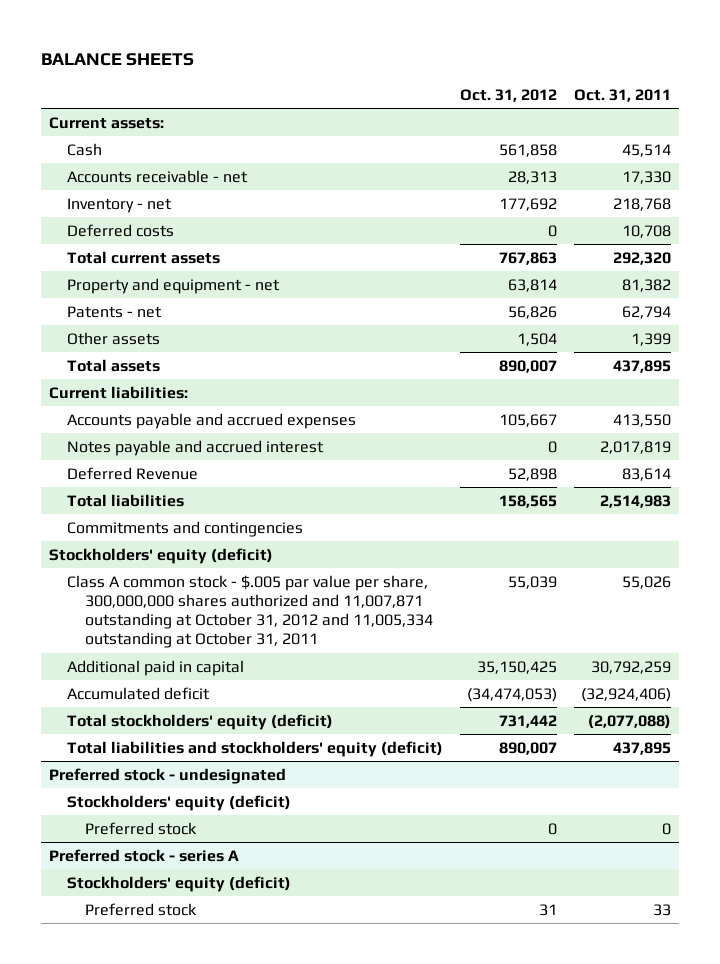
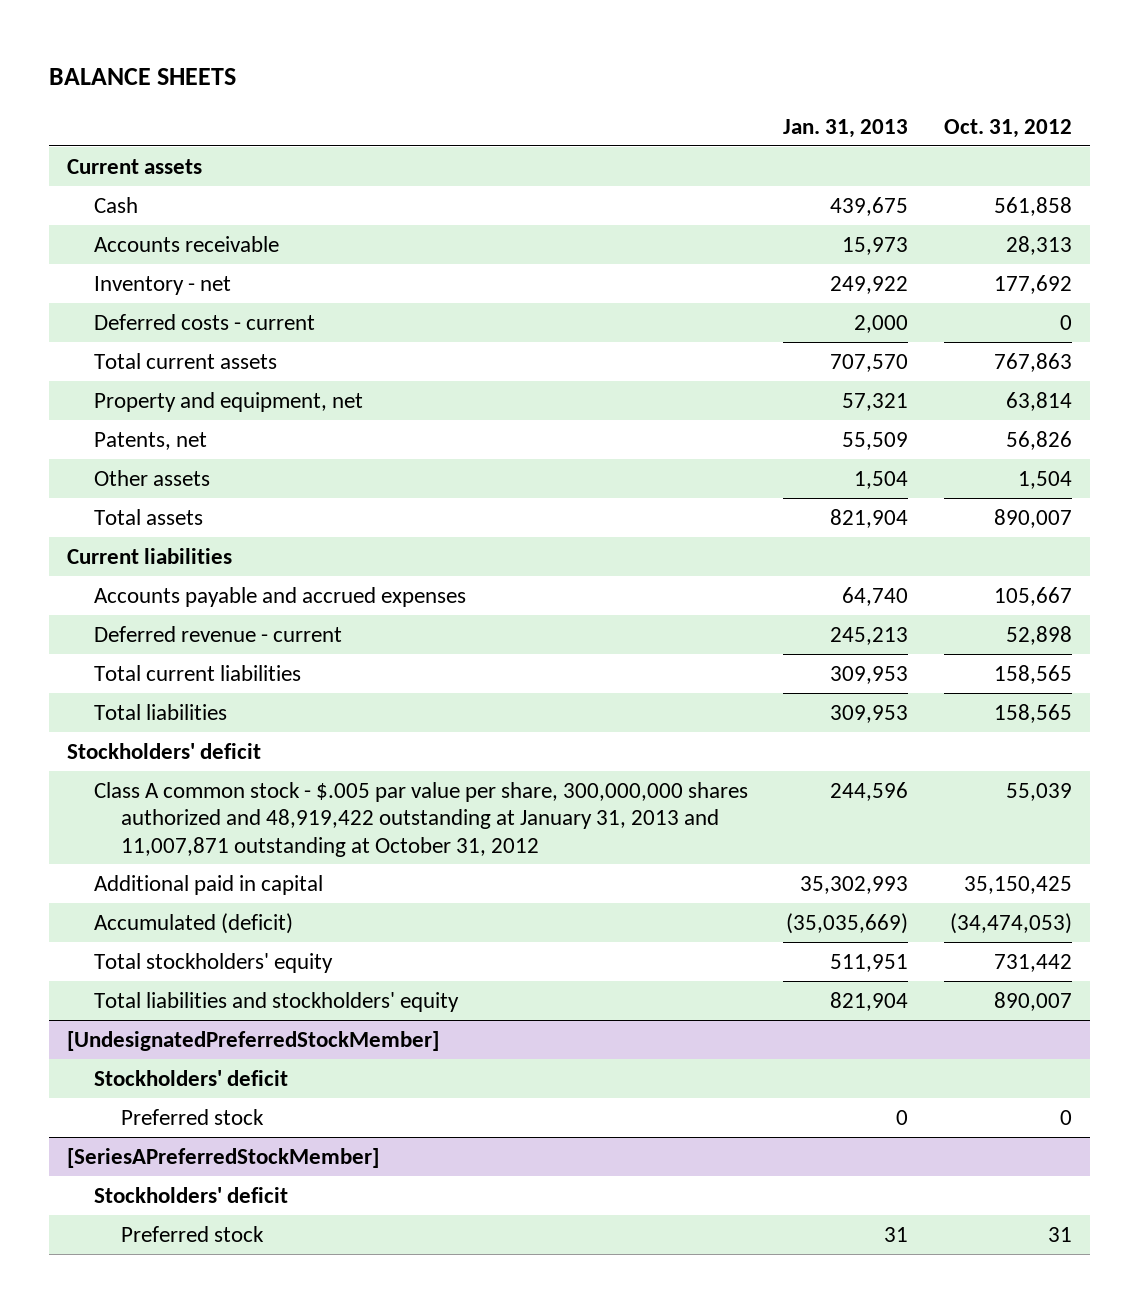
[573,88,671,102] Oct. 31, 2011 -> none
none -> [783,118,909,138] Jan. 31, 2013
[48,116,164,129] Current assets: -> [66,158,202,174] Current assets
[66,169,248,183] Accounts receivable - net -> [93,235,279,252] Accounts receivable
[66,223,174,237] Deferred costs -> [93,313,315,330] Deferred costs - current
[66,277,280,294] Property and equipment - net -> [93,391,363,412] Property and equipment, net
[66,305,162,318] Patents - net -> [93,431,207,450] Patents, net
[48,385,188,399] Current liabilities: -> [66,547,232,564] Current liabilities
[66,439,324,456] Notes payable and accrued interest -> none
[66,466,198,480] Deferred Revenue -> [93,625,342,642] Deferred revenue - current
none -> [93,664,301,681] Total current liabilities
[66,520,303,537] Commitments and contingencies -> none
[48,547,273,564] Stockholders' equity (deficit) -> [66,742,261,759] Stockholders' deficit
[66,574,433,649] Class A common stock - $.005 par value per share, 300,000,000 shares authorized and 11,007,871 outstanding at October 31, 2012 and 11,005,334 outstanding at October 31, 2011 -> [93,781,748,857] Class A common stock - $.005 par value per share, 300,000,000 shares authorized and 48,919,422 outstanding at January 31, 2013 and 11,007,871 outstanding at October 31, 2012
[48,767,286,784] Preferred stock - undesignated -> none
[66,686,210,700] Accumulated deficit -> [93,912,293,934] Accumulated (deficit)
[66,713,333,730] Total stockholders' equity (deficit) -> [93,952,333,973] Total stockholders' equity
[66,740,443,757] Total liabilities and stockholders' equity (deficit) -> [93,991,459,1012] Total liabilities and stockholders' equity
none -> [66,1030,439,1051] [UndesignatedPreferredStockMember]
[66,794,291,811] Stockholders' equity (deficit) -> [93,1069,288,1086] Stockholders' deficit
[48,848,239,862] Preferred stock - series A -> none
none -> [66,1147,379,1168] [SeriesAPreferredStockMember]
[66,875,291,892] Stockholders' equity (deficit) -> [93,1186,288,1203] Stockholders' deficit

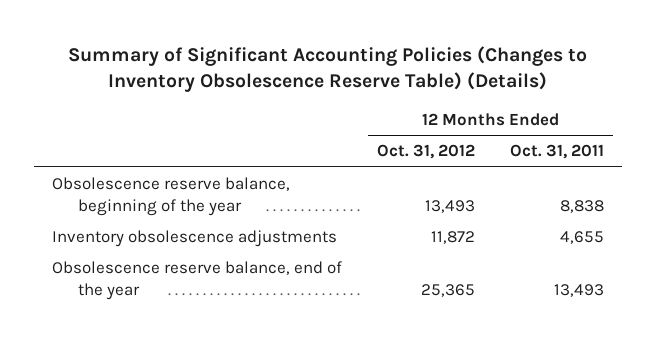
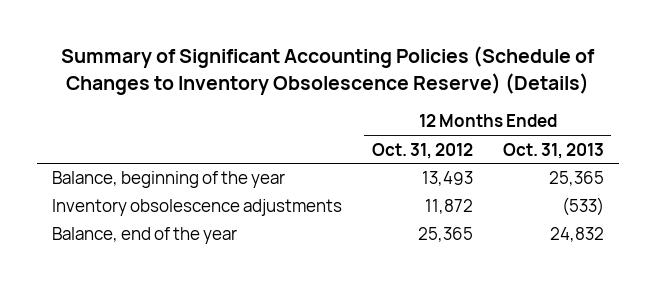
[68,45,588,93] Summary of Significant Accounting Policies (Changes to Inventory Obsolescence Reserve Table) (Details) -> [60,46,595,95] Summary of Significant Accounting Policies (Schedule of Changes to Inventory Obsolescence Reserve) (Details)
[510,144,605,160] Oct. 31, 2011 -> none
none -> [502,142,604,159] Oct. 31, 2013
[52,176,291,216] Obsolescence reserve balance, beginning of the year -> [51,171,285,189] Balance, beginning of the year
[52,260,343,300] Obsolescence reserve balance, end of the year -> [51,227,237,245] Balance, end of the year

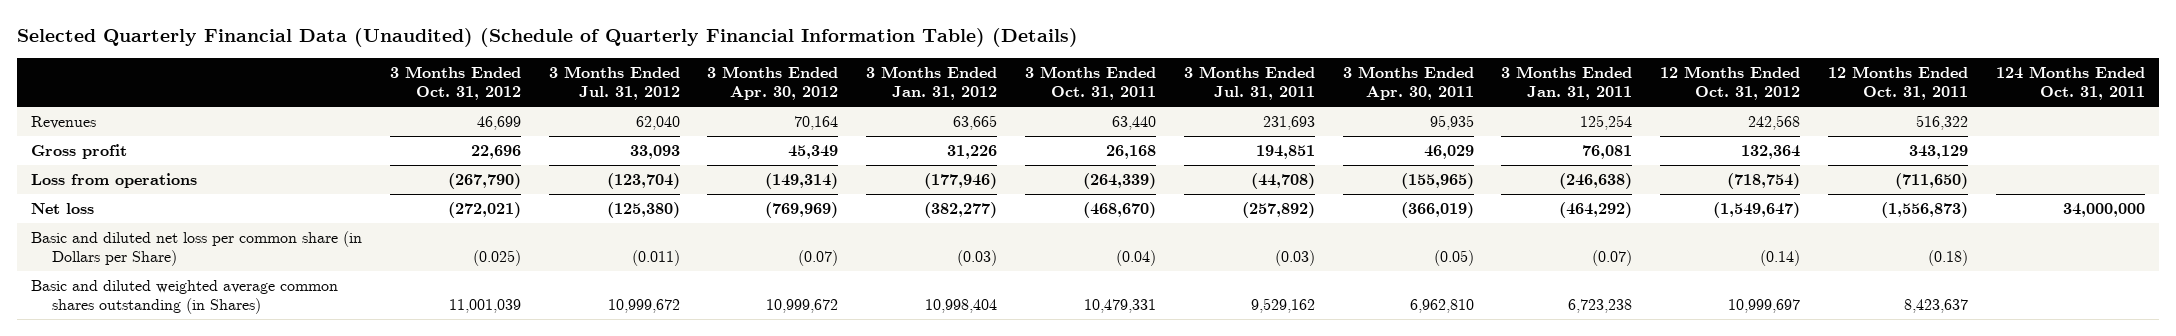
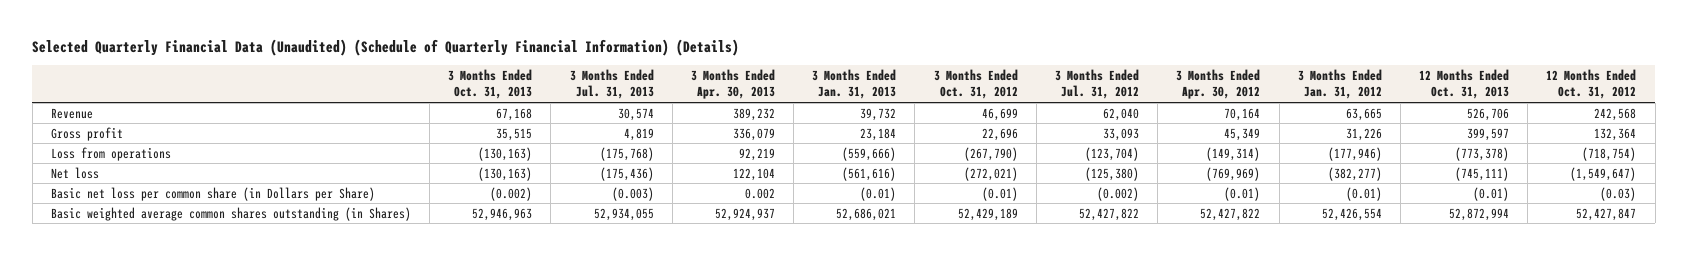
[17,27,1079,47] Selected Quarterly Financial Data (Unaudited) (Schedule of Quarterly Financial Information Table) (Details) -> [32,39,740,57] Selected Quarterly Financial Data (Unaudited) (Schedule of Quarterly Financial Information) (Details)
[1025,65,1157,101] 3 Months Ended Oct. 31, 2011 -> none
[1183,65,1315,101] 3 Months Ended Jul. 31, 2011 -> none
[1342,65,1474,101] 3 Months Ended Apr. 30, 2011 -> none
[1501,65,1633,101] 3 Months Ended Jan. 31, 2011 -> none
[1828,65,1969,101] 12 Months Ended Oct. 31, 2011 -> none
[1995,65,2145,101] 124 Months Ended Oct. 31, 2011 -> none
none -> [448,69,533,100] 3 Months Ended Oct. 31, 2013
none -> [569,69,654,100] 3 Months Ended Jul. 31, 2013
none -> [690,69,775,100] 3 Months Ended Apr. 30, 2013
none -> [812,69,897,100] 3 Months Ended Jan. 31, 2013
none -> [1419,69,1510,100] 12 Months Ended Oct. 31, 2013
[30,115,96,129] Revenues -> [50,107,93,119] Revenue
[30,230,362,267] Basic and diluted net loss per common share (in Dollars per Share) -> [50,186,375,201] Basic net loss per common share (in Dollars per Share)
[472,250,521,267] (0.025) -> [981,186,1018,201] (0.01)
[631,250,680,267] (0.011) -> [1097,186,1140,201] (0.002)
[798,250,839,267] (0.07) -> [1224,186,1261,201] (0.01)
[957,250,998,267] (0.03) -> [1345,186,1382,201] (0.01)
[1760,250,1801,267] (0.14) -> [1600,186,1637,201] (0.03)
[30,279,338,315] Basic and diluted weighted average common shares outstanding (in Shares) -> [50,206,411,221] Basic weighted average common shares outstanding (in Shares)
[448,299,521,314] 11,001,039 -> [957,207,1018,221] 52,429,189
[607,299,680,314] 10,999,672 -> [1079,207,1140,221] 52,427,822
[766,299,839,314] 10,999,672 -> [1200,207,1261,221] 52,427,822
[925,299,998,314] 10,998,404 -> [1321,207,1382,221] 52,426,554
[1728,299,1801,314] 10,999,697 -> [1576,207,1637,221] 52,427,847

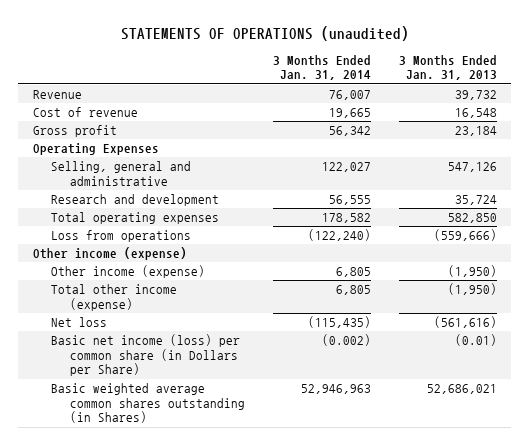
[32,39,740,57] Selected Quarterly Financial Data (Unaudited) (Schedule of Quarterly Financial Information) (Details) -> [120,26,409,42] STATEMENTS OF OPERATIONS (unaudited)
[448,69,533,100] 3 Months Ended Oct. 31, 2013 -> none
[569,69,654,100] 3 Months Ended Jul. 31, 2013 -> none
[690,69,775,100] 3 Months Ended Apr. 30, 2013 -> none
[933,69,1018,100] 3 Months Ended Oct. 31, 2012 -> none
[1055,69,1140,100] 3 Months Ended Jul. 31, 2012 -> none
[1176,69,1261,100] 3 Months Ended Apr. 30, 2012 -> none
[1297,69,1382,100] 3 Months Ended Jan. 31, 2012 -> none
[1419,69,1510,100] 12 Months Ended Oct. 31, 2013 -> none
[1546,69,1637,100] 12 Months Ended Oct. 31, 2012 -> none
none -> [273,54,372,81] 3 Months Ended Jan. 31, 2014
none -> [32,107,138,118] Cost of revenue
none -> [32,143,159,156] Operating Expenses
none -> [51,161,192,186] Selling, general and administrative
none -> [51,194,220,207] Research and development
none -> [51,212,220,225] Total operating expenses
none -> [32,247,187,261] Other income (expense)
none -> [51,265,206,279] Other income (expense)
none -> [51,284,178,311] Total other income (expense)
[50,186,375,201] Basic net loss per common share (in Dollars per Share) -> [51,334,241,377] Basic net income (loss) per common share (in Dollars per Share)

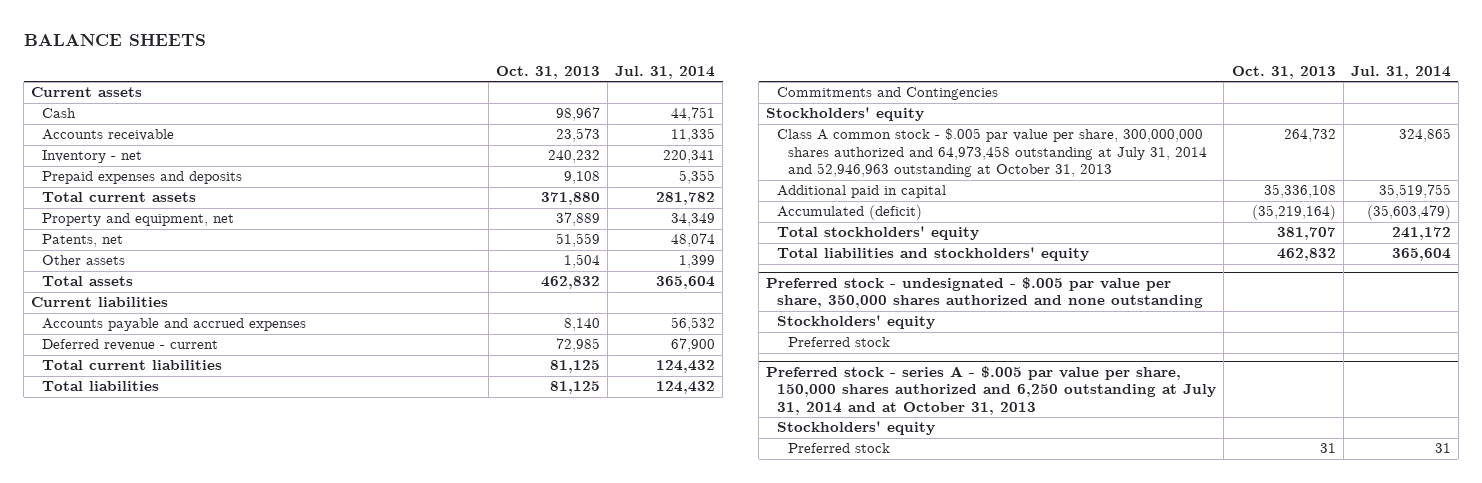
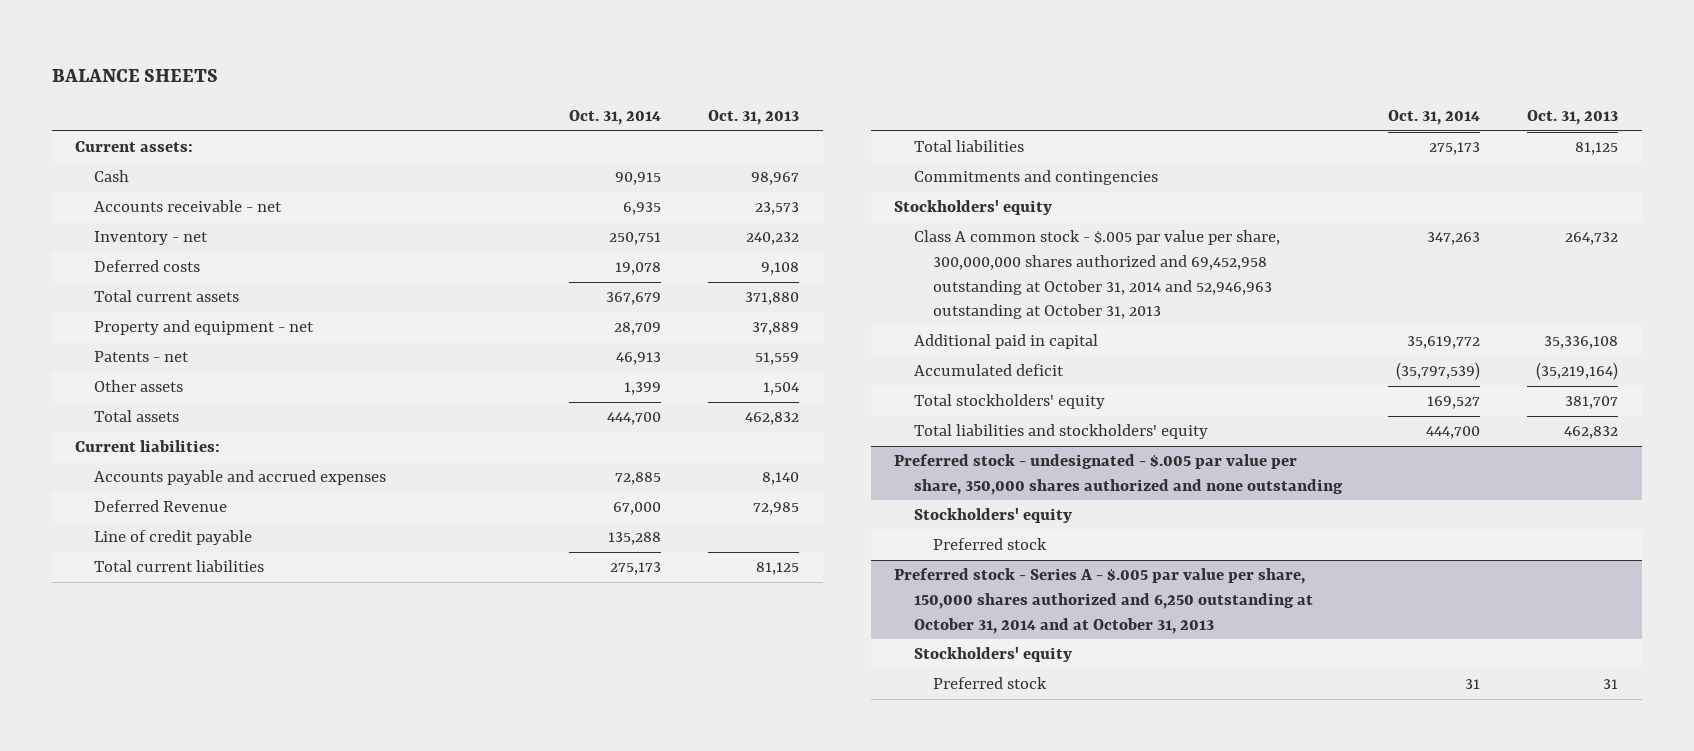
[615,65,716,79] Jul. 31, 2014 -> none
none -> [569,110,662,126] Oct. 31, 2014
[31,87,143,98] Current assets -> [75,141,194,153] Current assets:
[42,129,175,142] Accounts receivable -> [94,200,283,213] Accounts receivable - net
[42,171,243,185] Prepaid expenses and deposits -> [94,260,201,273] Deferred costs
[42,213,235,227] Property and equipment, net -> [94,320,315,336] Property and equipment - net
[42,234,124,248] Patents, net -> [94,351,190,363] Patents - net
[31,297,169,308] Current liabilities -> [75,440,221,453] Current liabilities:
[42,339,219,352] Deferred revenue - current -> [94,500,228,513] Deferred Revenue
none -> [94,530,253,546] Line of credit payable
[777,87,999,101] Commitments and Contingencies -> [913,170,1158,186] Commitments and contingencies
[777,128,1208,178] Class A common stock - $.005 par value per share, 300,000,000 shares authorized and 64,973,458 outstanding at July 31, 2014 and 52,946,963 outstanding at October 31, 2013 -> [913,230,1280,320] Class A common stock - $.005 par value per share, 300,000,000 shares authorized and 69,452,958 outstanding at October 31, 2014 and 52,946,963 outstanding at October 31, 2013
[777,205,923,221] Accumulated (deficit) -> [913,364,1064,377] Accumulated deficit
[766,366,1217,415] Preferred stock - series A - $.005 par value per share, 150,000 shares authorized and 6,250 outstanding at July 31, 2014 and at October 31, 2013 -> [894,568,1313,634] Preferred stock - Series A - $.005 par value per share, 150,000 shares authorized and 6,250 outstanding at October 31, 2014 and at October 31, 2013

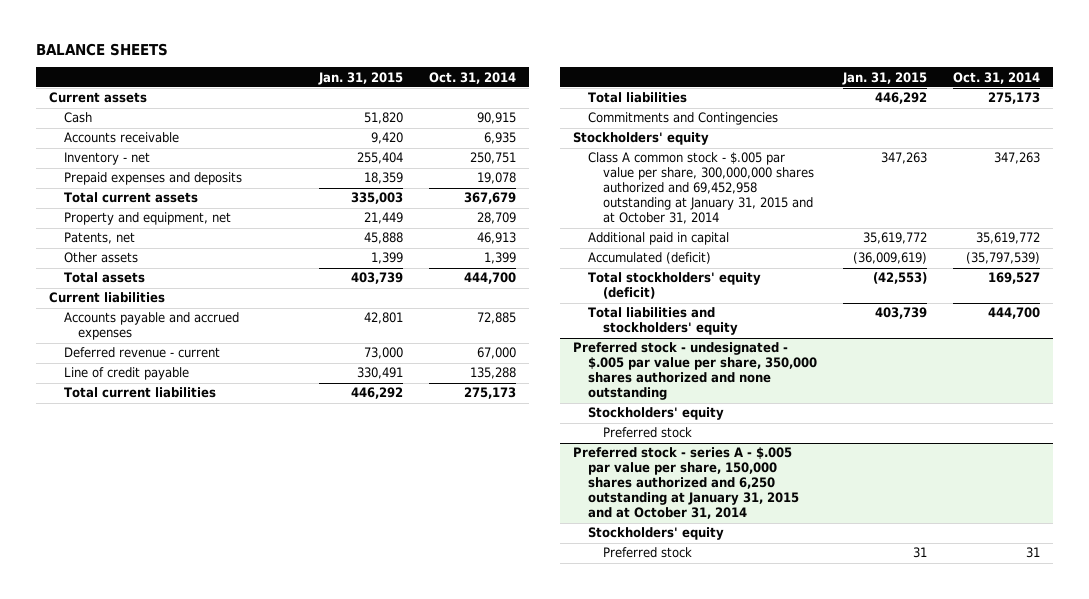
[708,110,800,126] Oct. 31, 2013 -> none
none -> [317,71,403,85] Jan. 31, 2015
[75,141,194,153] Current assets: -> [48,92,147,104] Current assets
[94,200,283,213] Accounts receivable - net -> [63,132,179,144] Accounts receivable
[94,260,201,273] Deferred costs -> [63,172,242,186] Prepaid expenses and deposits
[94,320,315,336] Property and equipment - net -> [63,212,231,226] Property and equipment, net
[94,351,190,363] Patents - net -> [63,232,135,245] Patents, net
[75,440,221,453] Current liabilities: -> [48,292,165,304] Current liabilities
[94,500,228,513] Deferred Revenue -> [63,347,220,359] Deferred revenue - current
[913,170,1158,186] Commitments and contingencies -> [588,112,779,126] Commitments and Contingencies
[913,230,1280,320] Class A common stock - $.005 par value per share, 300,000,000 shares authorized and 69,452,958 outstanding at October 31, 2014 and 52,946,963 outstanding at October 31, 2013 -> [588,152,814,225] Class A common stock - $.005 par value per share, 300,000,000 shares authorized and 69,452,958 outstanding at January 31, 2015 and at October 31, 2014
[913,364,1064,377] Accumulated deficit -> [588,252,712,265] Accumulated (deficit)
[913,394,1105,410] Total stockholders' equity -> [588,272,762,300] Total stockholders' equity (deficit)
[894,568,1313,634] Preferred stock - Series A - $.005 par value per share, 150,000 shares authorized and 6,250 outstanding at October 31, 2014 and at October 31, 2013 -> [573,447,800,520] Preferred stock - series A - $.005 par value per share, 150,000 shares authorized and 6,250 outstanding at January 31, 2015 and at October 31, 2014

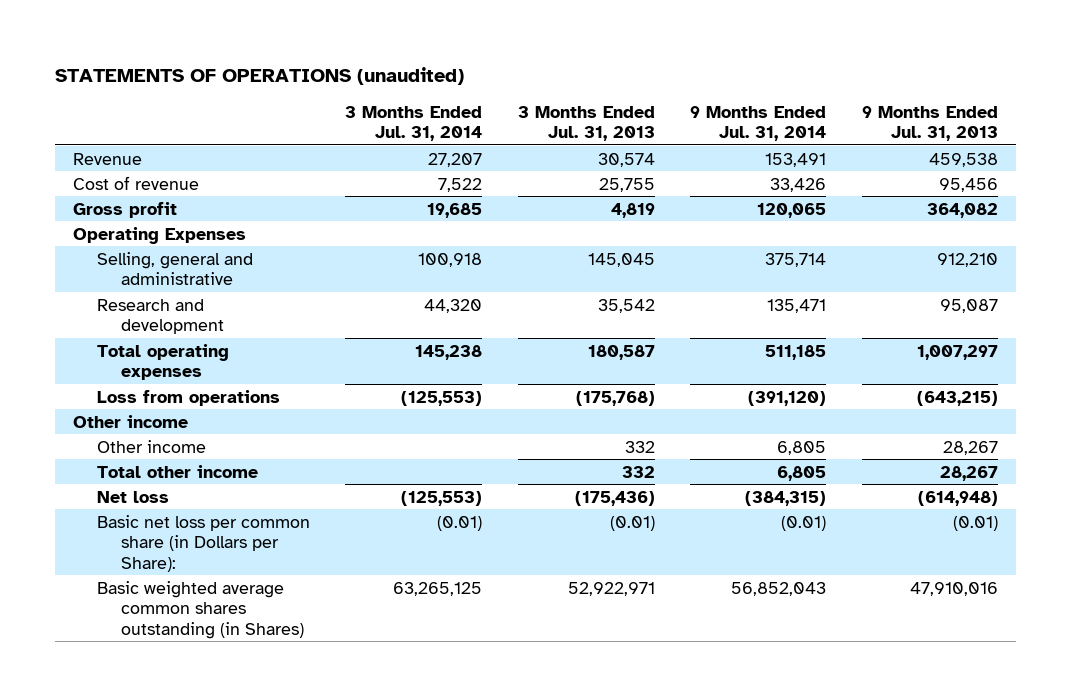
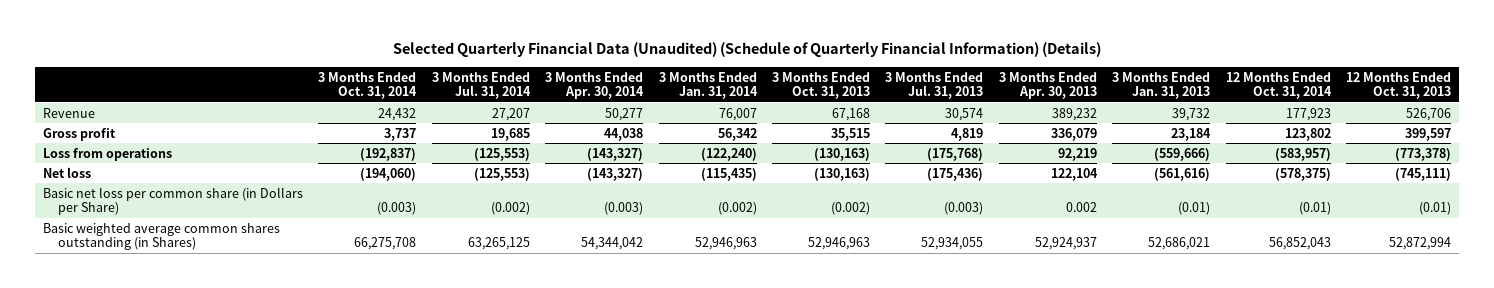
[54,66,464,85] STATEMENTS OF OPERATIONS (unaudited) -> [392,42,1101,58] Selected Quarterly Financial Data (Unaudited) (Schedule of Quarterly Financial Information) (Details)
[690,105,827,142] 9 Months Ended Jul. 31, 2014 -> none
[861,105,998,142] 9 Months Ended Jul. 31, 2013 -> none
none -> [318,71,418,100] 3 Months Ended Oct. 31, 2014
none -> [545,71,645,100] 3 Months Ended Apr. 30, 2014
none -> [658,71,758,100] 3 Months Ended Jan. 31, 2014
none -> [771,71,870,100] 3 Months Ended Oct. 31, 2013
none -> [998,71,1097,100] 3 Months Ended Apr. 30, 2013
none -> [1112,71,1211,100] 3 Months Ended Jan. 31, 2013
none -> [1225,71,1332,100] 12 Months Ended Oct. 31, 2014
none -> [1345,71,1451,100] 12 Months Ended Oct. 31, 2013
[72,175,199,190] Cost of revenue -> none
[72,226,246,244] Operating Expenses -> none
[96,251,253,286] Selling, general and administrative -> none
[96,298,224,335] Research and development -> none
[96,343,229,381] Total operating expenses -> none
[72,414,188,428] Other income -> none
[96,439,206,453] Other income -> none
[96,464,258,478] Total other income -> none
[96,514,310,572] Basic net loss per common share (in Dollars per Share): -> [42,186,303,216] Basic net loss per common share (in Dollars per Share)
[437,515,483,531] (0.01) -> [490,202,530,216] (0.002)
[609,515,655,531] (0.01) -> [944,202,984,216] (0.003)
[567,581,655,596] 52,922,971 -> [921,237,984,251] 52,934,055

